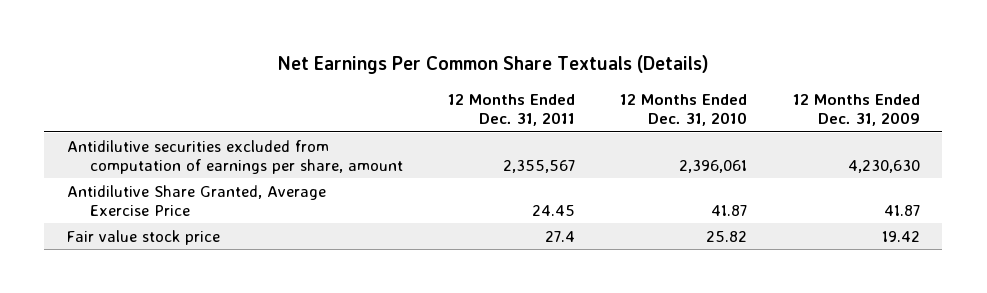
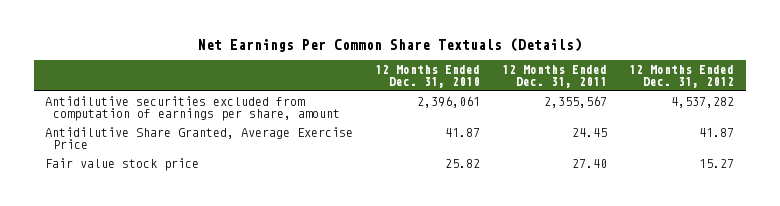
[792,94,920,127] 12 Months Ended Dec. 31, 2009 -> none
none -> [629,64,735,89] 12 Months Ended Dec. 31, 2012
[545,230,576,242] 27.4 -> [572,158,608,168] 27.40

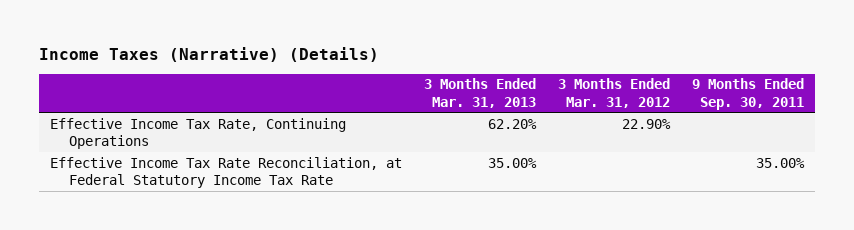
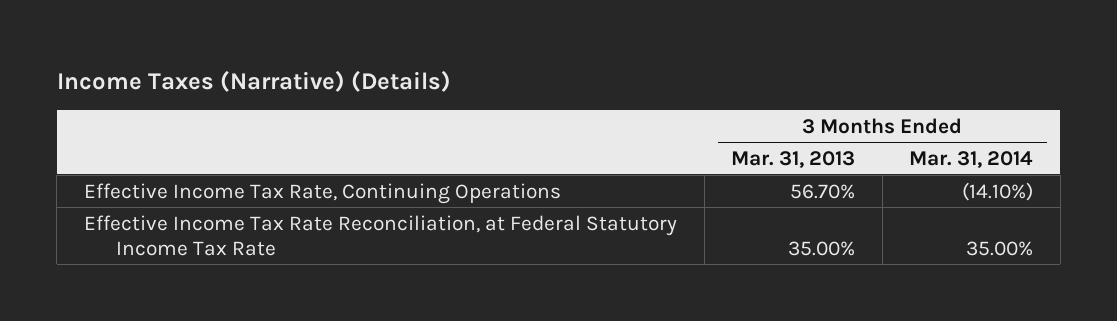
[557,78,670,108] 3 Months Ended Mar. 31, 2012 -> none
[691,78,804,110] 9 Months Ended Sep. 30, 2011 -> none
none -> [909,150,1034,168] Mar. 31, 2014
[488,118,538,129] 62.20% -> [790,183,856,199] 56.70%

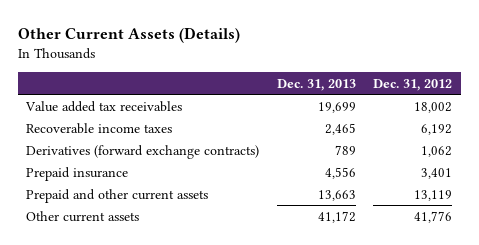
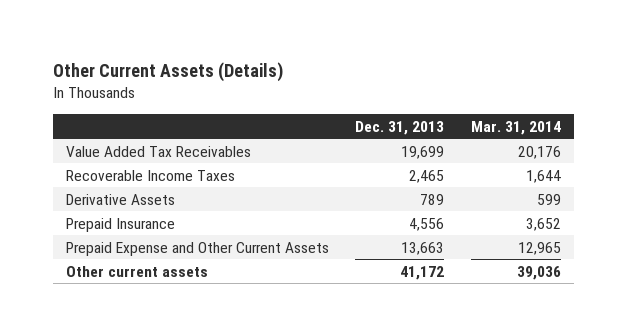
[373,78,453,91] Dec. 31, 2012 -> none
none -> [470,120,561,135] Mar. 31, 2014
[25,100,183,112] Value added tax receivables -> [65,145,251,157] Value Added Tax Receivables
[26,122,173,134] Recoverable income taxes -> [65,169,235,181] Recoverable Income Taxes
[26,144,260,159] Derivatives (forward exchange contracts) -> [65,193,175,205] Derivative Assets
[26,166,129,181] Prepaid insurance -> [65,217,175,232] Prepaid Insurance
[26,188,209,203] Prepaid and other current assets -> [65,241,329,256] Prepaid Expense and Other Current Assets

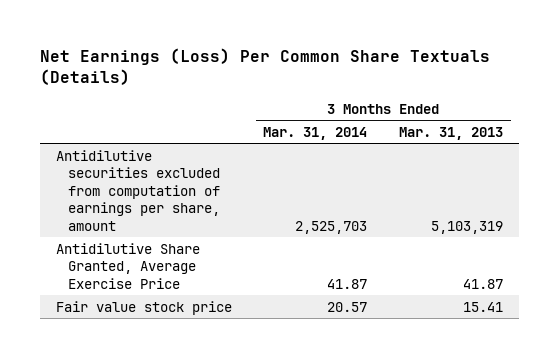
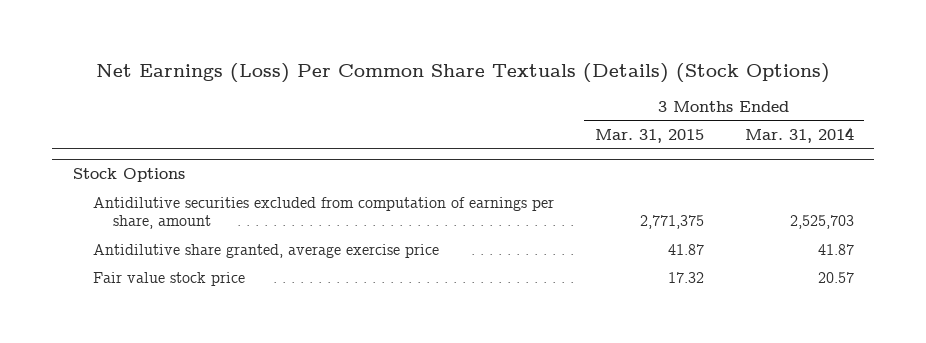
[39,47,490,86] Net Earnings (Loss) Per Common Share Textuals (Details) -> [96,62,831,83] Net Earnings (Loss) Per Common Share Textuals (Details) (Stock Options)
[399,126,504,140] Mar. 31, 2013 -> none
none -> [594,129,704,144] Mar. 31, 2015
none -> [72,167,185,182] Stock Options
[55,242,200,289] Antidilutive Share Granted, Average Exercise Price -> [92,243,439,258] Antidilutive share granted, average exercise price

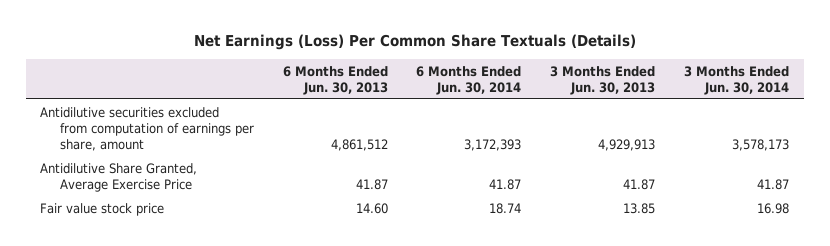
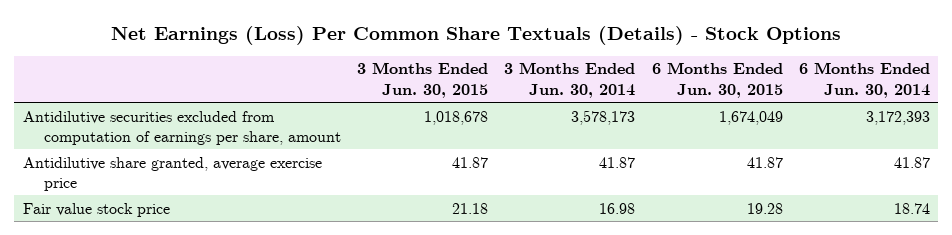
[193,33,636,50] Net Earnings (Loss) Per Common Share Textuals (Details) -> [111,25,842,45] Net Earnings (Loss) Per Common Share Textuals (Details) - Stock Options
[282,65,388,95] 6 Months Ended Jun. 30, 2013 -> none
[550,65,656,95] 3 Months Ended Jun. 30, 2013 -> none
none -> [357,62,489,98] 3 Months Ended Jun. 30, 2015
none -> [651,62,783,98] 6 Months Ended Jun. 30, 2015
[40,162,198,192] Antidilutive Share Granted, Average Exercise Price -> [22,156,322,191] Antidilutive share granted, average exercise price

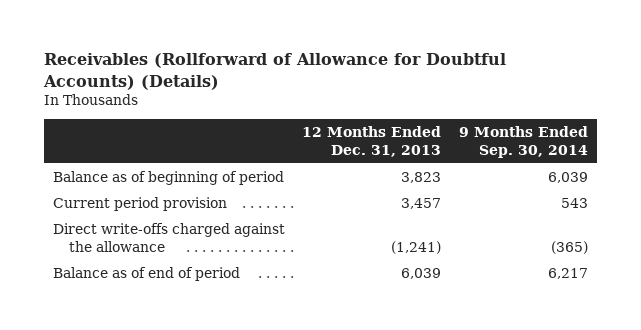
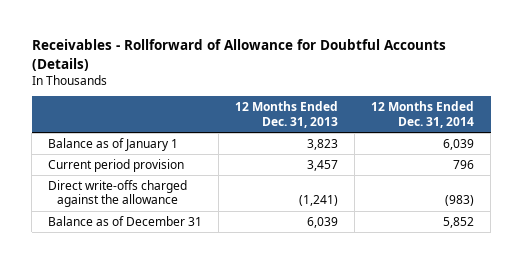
[42,53,506,90] Receivables (Rollforward of Allowance for Doubtful Accounts) (Details) -> [31,39,446,71] Receivables - Rollforward of Allowance for Doubtful Accounts (Details)
[459,126,589,158] 9 Months Ended Sep. 30, 2014 -> none
none -> [371,101,475,128] 12 Months Ended Dec. 31, 2014
[52,171,284,186] Balance as of beginning of period -> [48,137,179,151] Balance as of January 1
[52,267,240,282] Balance as of end of period -> [48,215,203,226] Balance as of December 31

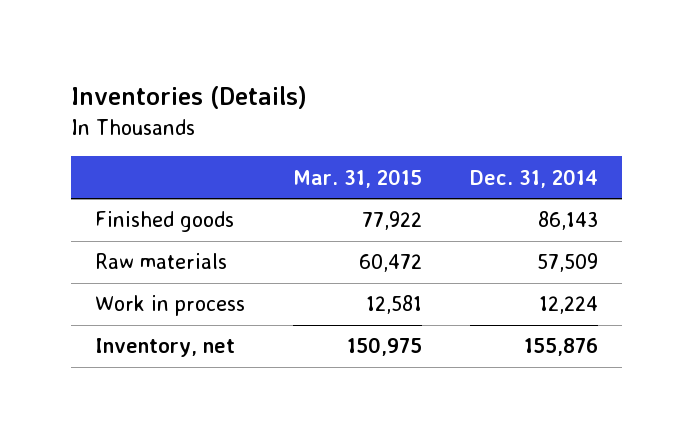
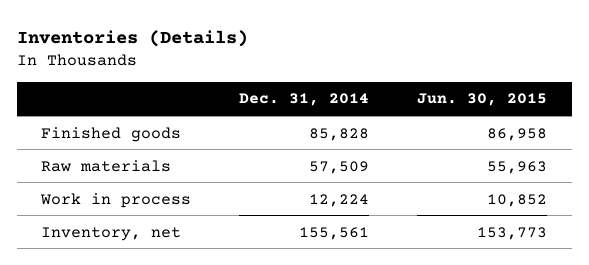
[293,168,423,188] Mar. 31, 2015 -> none
none -> [417,93,548,107] Jun. 30, 2015
[538,211,599,231] 86,143 -> [309,127,370,141] 85,828
[524,338,599,357] 155,876 -> [299,226,370,240] 155,561

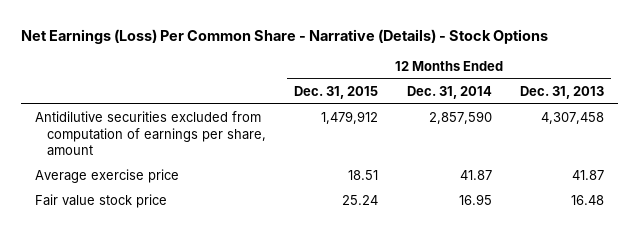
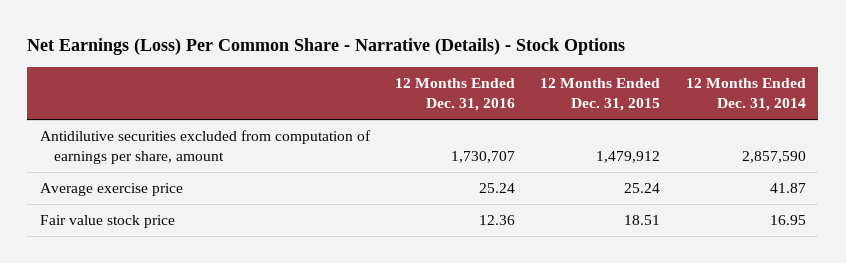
[519,86,604,100] Dec. 31, 2013 -> none
none -> [395,78,516,112] 12 Months Ended Dec. 31, 2016
[348,170,379,181] 18.51 -> [624,183,661,194] 25.24
[342,195,379,206] 25.24 -> [624,215,661,226] 18.51

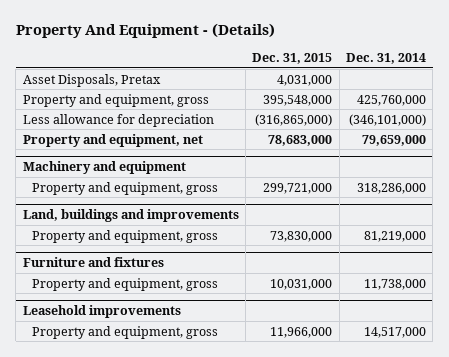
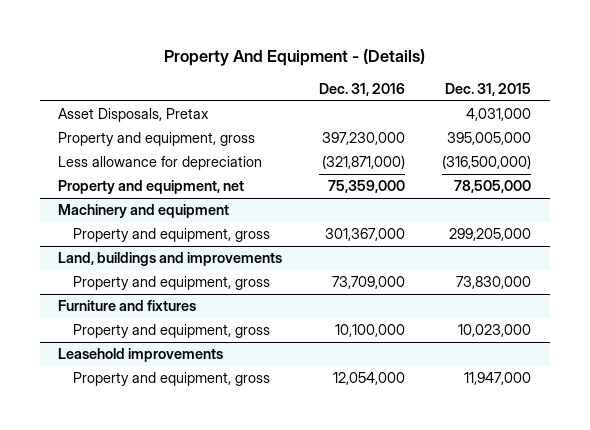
[346,53,427,65] Dec. 31, 2014 -> none
none -> [319,82,406,96] Dec. 31, 2016
[263,94,333,106] 395,548,000 -> [447,132,532,146] 395,005,000
[255,113,333,126] (316,865,000) -> [442,155,532,170] (316,500,000)
[268,134,333,146] 78,683,000 -> [454,180,532,194] 78,505,000
[263,182,333,194] 299,721,000 -> [449,228,532,242] 299,205,000
[270,278,333,290] 10,031,000 -> [458,324,532,338] 10,023,000
[270,326,333,338] 11,966,000 -> [464,372,532,386] 11,947,000

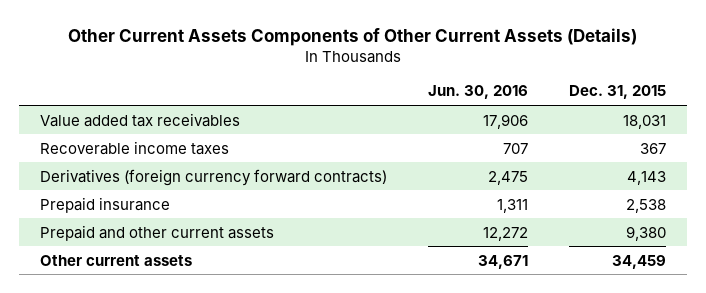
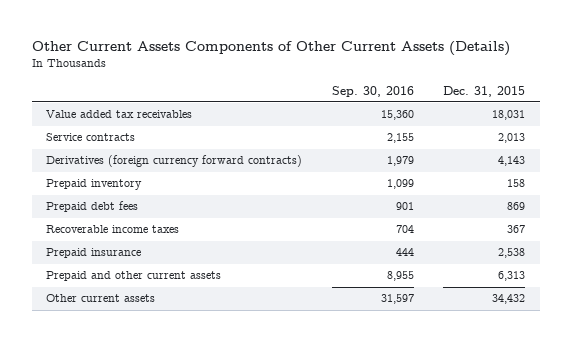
[427,85,528,100] Jun. 30, 2016 -> none
none -> [331,85,414,97] Sep. 30, 2016
none -> [46,133,136,142] Service contracts
none -> [46,179,143,191] Prepaid inventory
none -> [46,201,139,213] Prepaid debt fees
[39,140,229,155] Recoverable income taxes -> [46,225,180,234] Recoverable income taxes
[626,225,667,241] 9,380 -> [497,271,525,282] 6,313
[612,254,667,269] 34,459 -> [491,294,525,305] 34,432

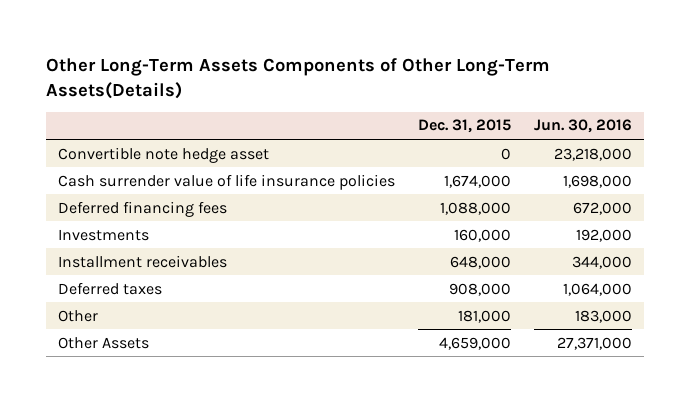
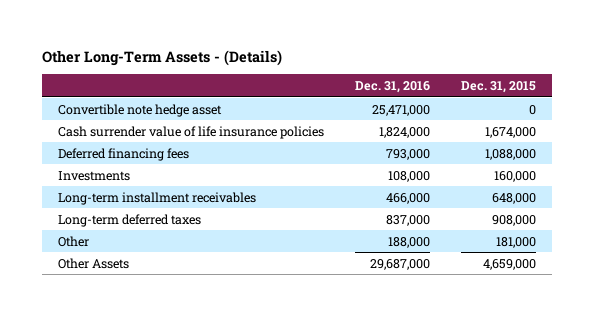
[45,57,550,99] Other Long-Term Assets Components of Other Long-Term Assets(Details) -> [42,49,283,66] Other Long-Term Assets - (Details)
[534,119,633,134] Jun. 30, 2016 -> none
none -> [355,80,431,93] Dec. 31, 2016
[57,254,227,268] Installment receivables -> [58,191,257,205] Long-term installment receivables
[57,281,162,295] Deferred taxes -> [58,213,202,227] Long-term deferred taxes

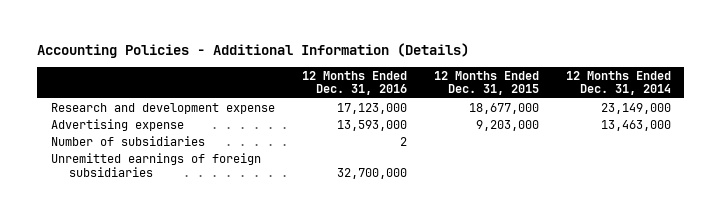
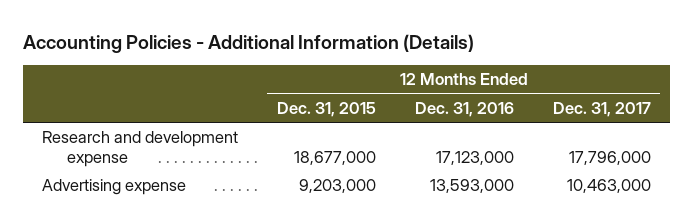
[565,70,671,96] 12 Months Ended Dec. 31, 2014 -> none
none -> [552,102,651,118] Dec. 31, 2017
[50,135,205,146] Number of subsidiaries -> none
[50,152,261,177] Unremitted earnings of foreign subsidiaries -> none

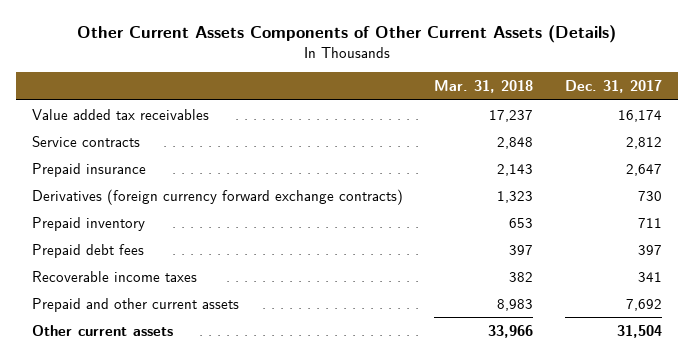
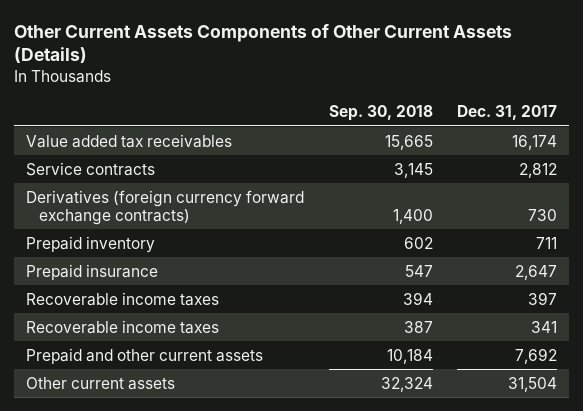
[434,80,534,94] Mar. 31, 2018 -> none
none -> [328,105,433,122] Sep. 30, 2018
[31,162,146,177] Prepaid insurance -> [26,263,159,280] Prepaid insurance
[31,243,144,258] Prepaid debt fees -> [26,291,220,306] Recoverable income taxes

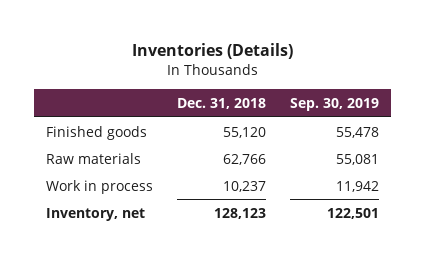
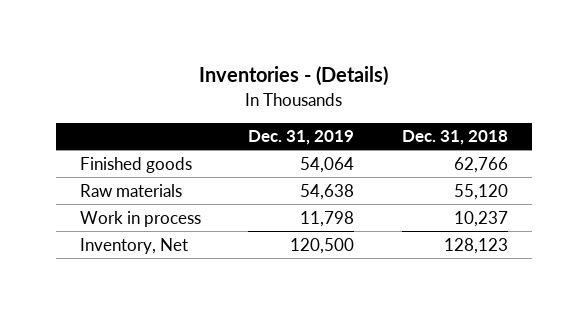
[131,43,293,60] Inventories (Details) -> [198,66,388,87] Inventories - (Details)
[290,97,380,111] Sep. 30, 2019 -> none
none -> [248,130,355,146] Dec. 31, 2019
[223,126,267,138] 55,120 -> [454,156,509,173] 62,766
[223,153,267,165] 62,766 -> [454,183,509,200] 55,120
[46,207,146,221] Inventory, net -> [79,237,188,254] Inventory, Net

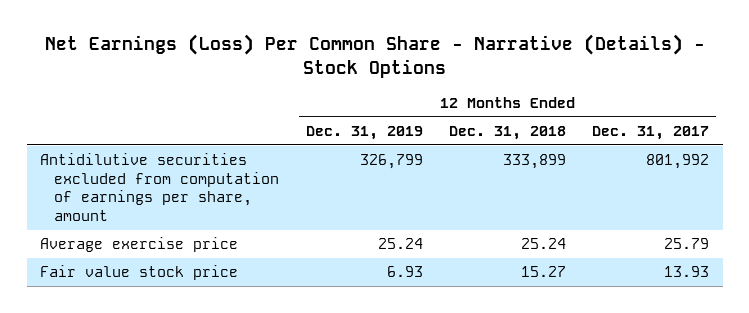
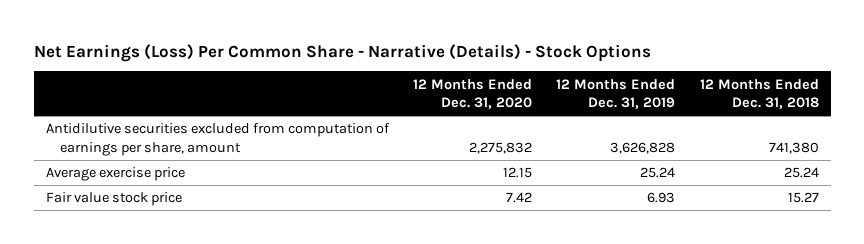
[592,126,710,141] Dec. 31, 2017 -> none
none -> [413,78,533,110] 12 Months Ended Dec. 31, 2020
[359,154,423,170] 326,799 -> [610,141,676,154] 3,626,828
[503,154,567,170] 333,899 -> [768,141,819,154] 741,380

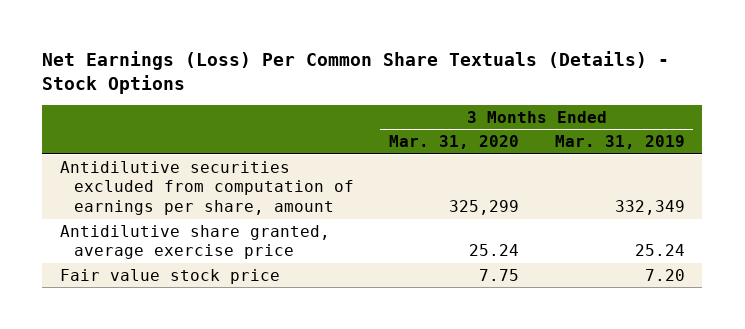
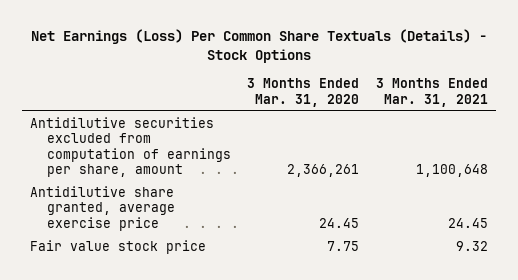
[554,135,685,150] Mar. 31, 2019 -> none
none -> [375,78,488,107] 3 Months Ended Mar. 31, 2021
[449,199,520,215] 325,299 -> [287,164,360,178] 2,366,261
[469,244,520,257] 25.24 -> [319,217,360,228] 24.45

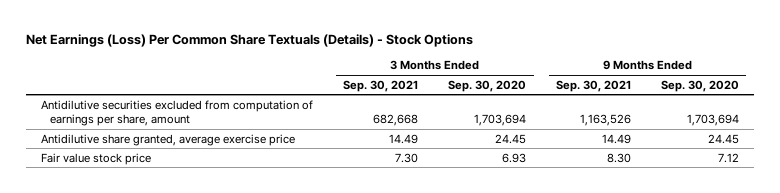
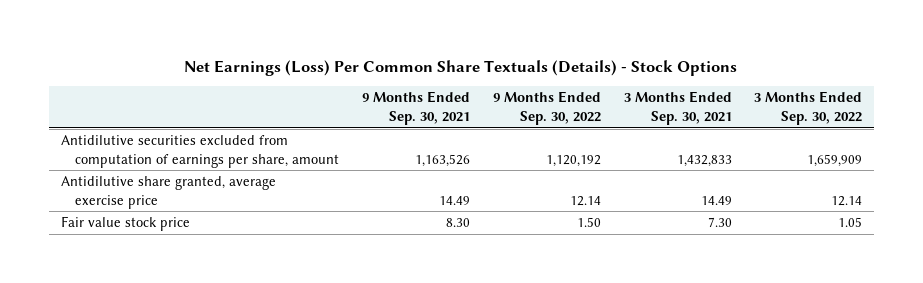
[448,79,527,92] Sep. 30, 2020 -> none
[660,79,739,92] Sep. 30, 2020 -> none
none -> [492,91,601,126] 9 Months Ended Sep. 30, 2022
none -> [754,91,863,126] 3 Months Ended Sep. 30, 2022
[373,114,419,127] 682,668 -> [676,154,732,167] 1,432,833

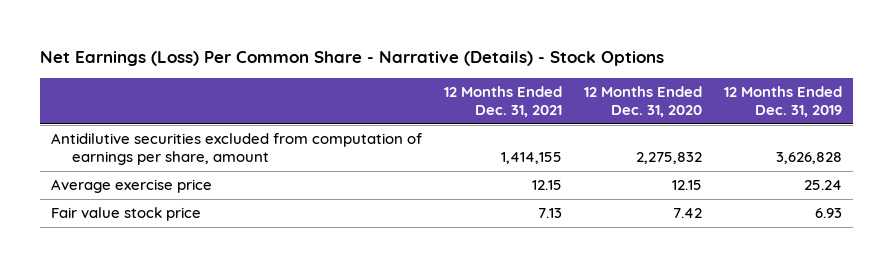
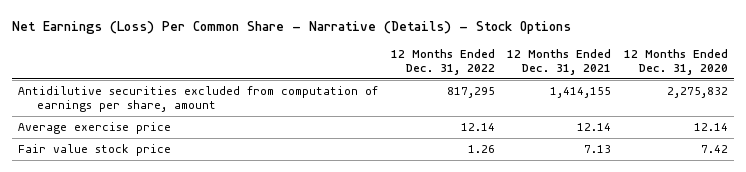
[724,86,843,118] 12 Months Ended Dec. 31, 2019 -> none
none -> [390,48,495,75] 12 Months Ended Dec. 31, 2022
[532,180,563,191] 12.15 -> [577,123,612,132] 12.14
[672,180,703,191] 12.15 -> [693,123,728,132] 12.14

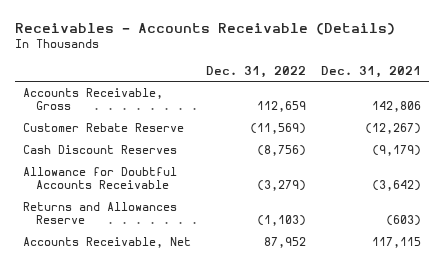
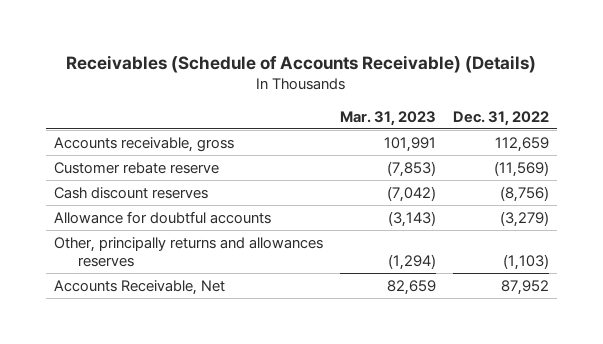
[15,22,396,35] Receivables - Accounts Receivable (Details) -> [66,55,537,74] Receivables (Schedule of Accounts Receivable) (Details)
[321,65,422,78] Dec. 31, 2021 -> none
none -> [339,110,436,126] Mar. 31, 2023
[22,88,163,111] Accounts Receivable, Gross -> [54,136,235,152] Accounts receivable, gross
[22,123,184,133] Customer Rebate Reserve -> [54,161,220,174] Customer rebate reserve
[22,145,177,155] Cash Discount Reserves -> [54,186,209,199] Cash discount reserves
[22,167,177,190] Allowance for Doubtful Accounts Receivable -> [54,210,272,224] Allowance for doubtful accounts
[22,202,177,225] Returns and Allowances Reserve -> [54,236,324,268] Other, principally returns and allowances reserves

